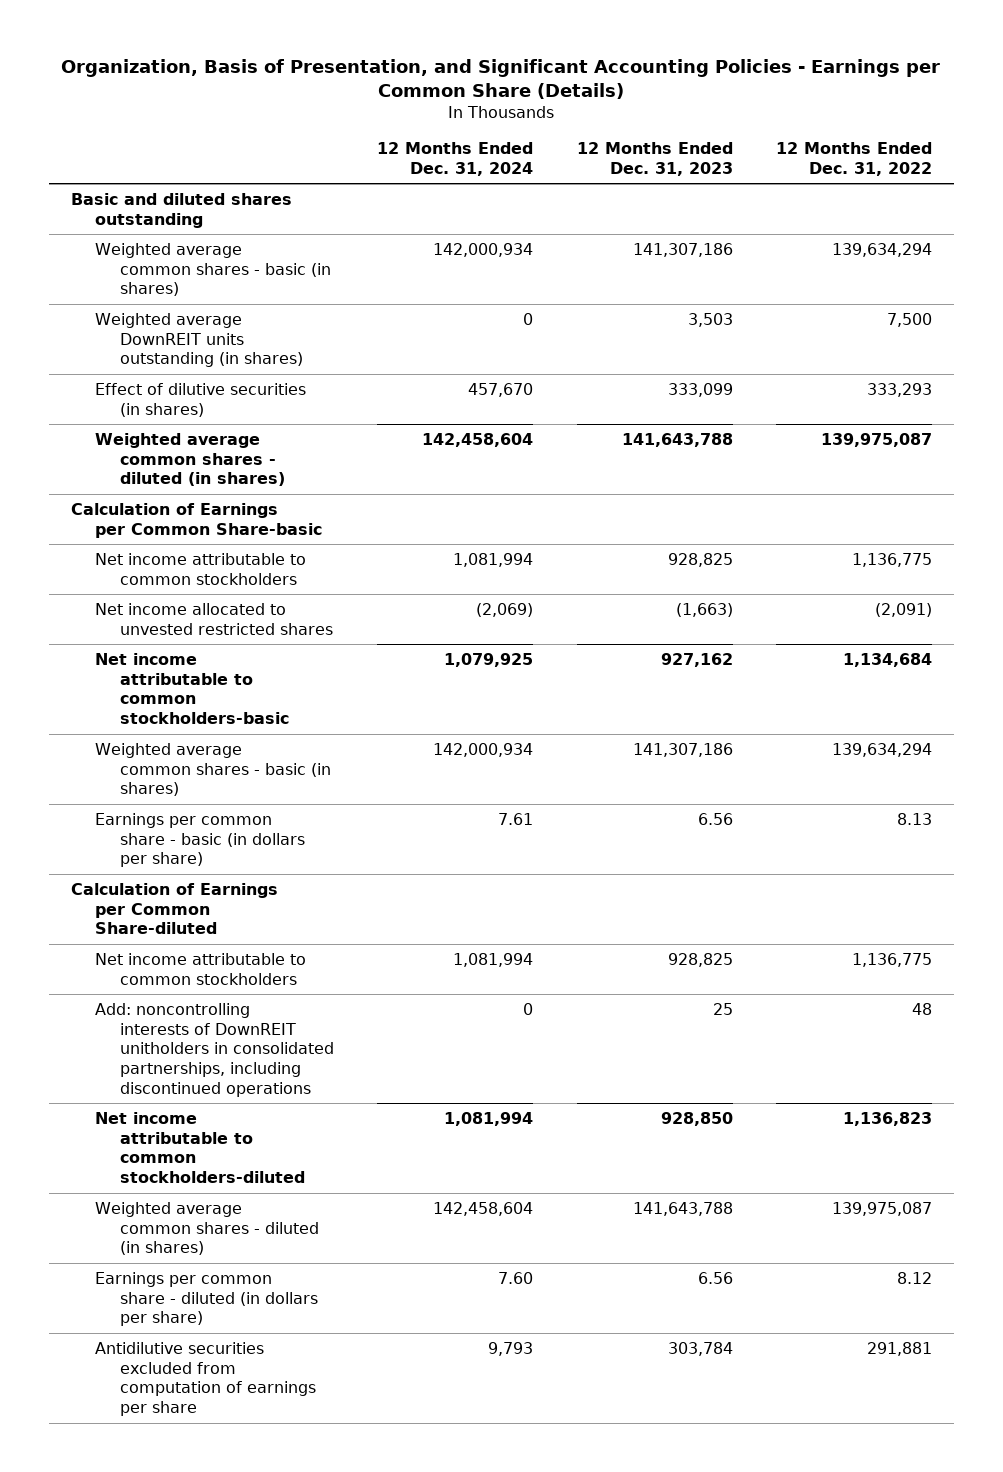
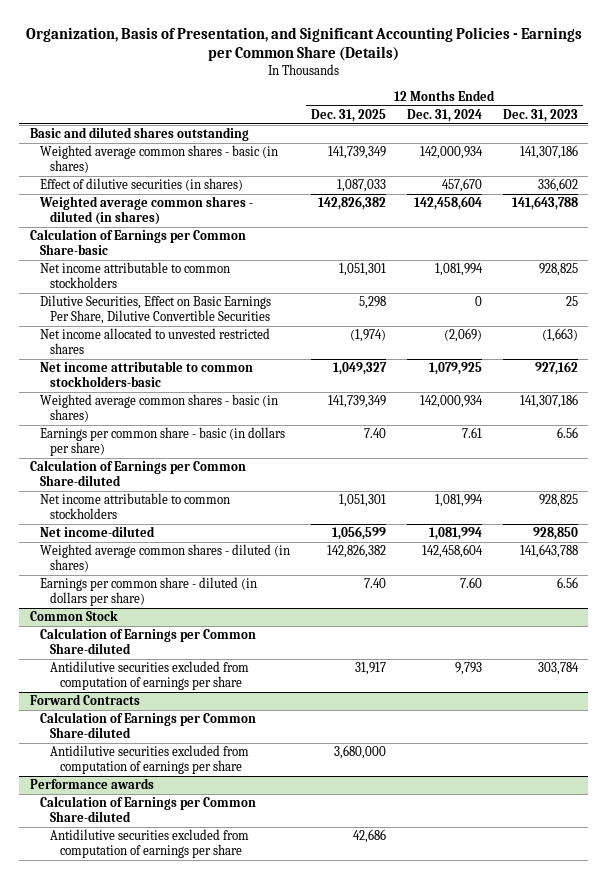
[775,142,932,177] 12 Months Ended Dec. 31, 2022 -> none
none -> [310,109,386,123] Dec. 31, 2025
[95,312,304,368] Weighted average DownREIT units outstanding (in shares) -> none
[667,382,733,397] 333,099 -> [537,178,578,193] 336,602
none -> [39,295,271,325] Dilutive Securities, Effect on Basic Earnings Per Share, Dilutive Convertible Securities
[95,1002,335,1097] Add: noncontrolling interests of DownREIT unitholders in consolidated partnerships, including discontinued operations -> none
[95,1111,306,1184] Net income attributable to common stockholders-diluted -> [39,526,155,538] Net income-diluted
none -> [29,610,118,622] Common Stock
none -> [39,628,256,655] Calculation of Earnings per Common Share-diluted
none -> [29,694,140,706] Forward Contracts
none -> [39,712,256,739] Calculation of Earnings per Common Share-diluted
none -> [49,745,249,775] Antidilutive securities excluded from computation of earnings per share
none -> [29,778,154,790] Performance awards
none -> [39,796,256,823] Calculation of Earnings per Common Share-diluted
none -> [49,829,249,859] Antidilutive securities excluded from computation of earnings per share

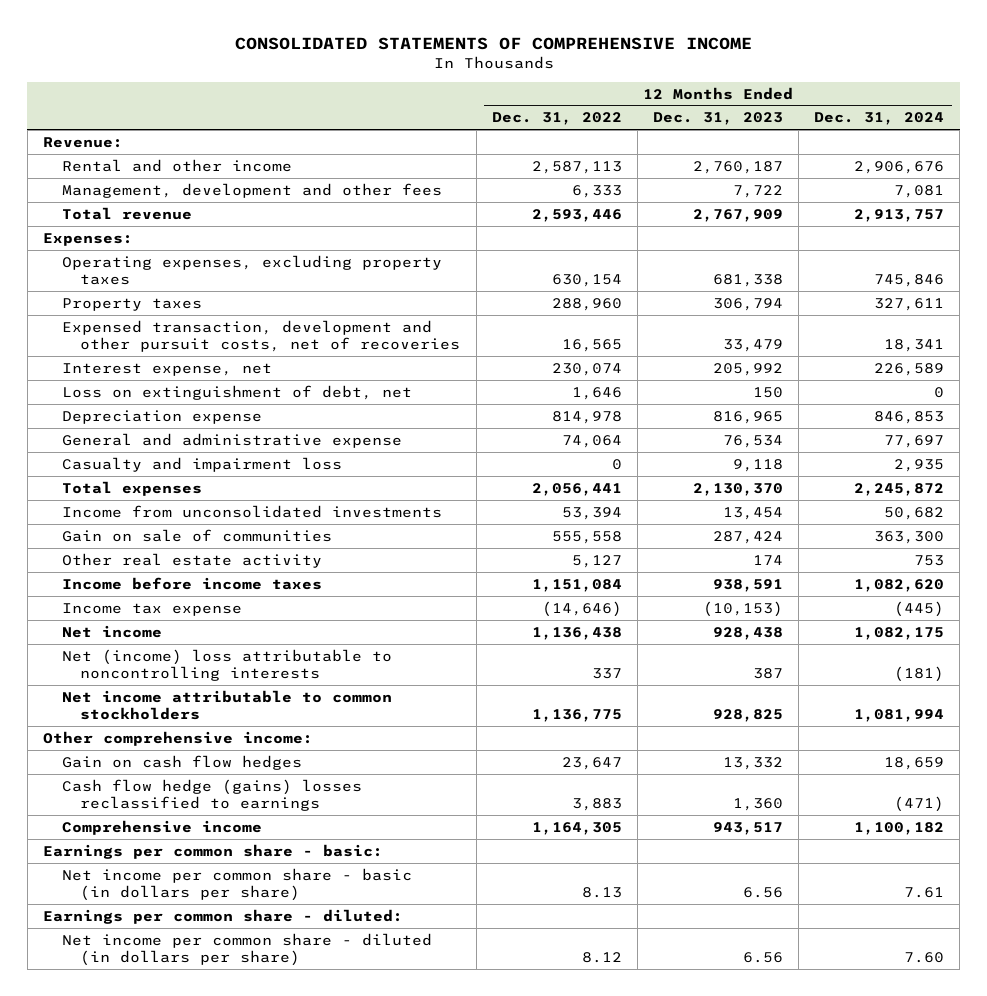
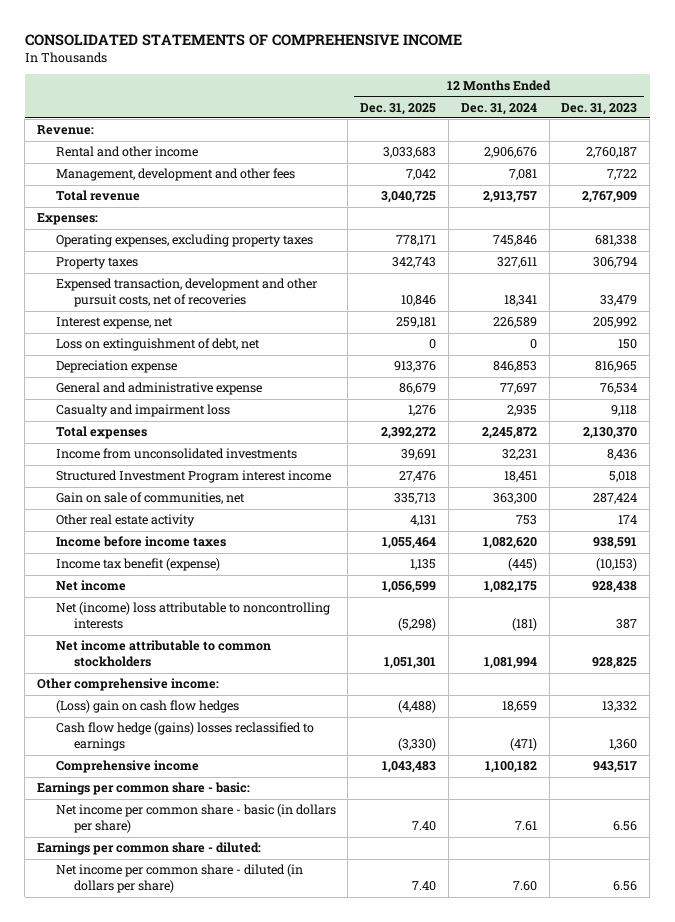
[491,112,622,126] Dec. 31, 2022 -> none
none -> [360,102,437,115] Dec. 31, 2025
[722,506,783,520] 13,454 -> [607,449,638,461] 8,436
[884,506,945,520] 50,682 -> [501,449,537,461] 32,231
none -> [55,470,331,484] Structured Investment Program interest income
[61,528,332,542] Gain on sale of communities -> [55,492,245,505] Gain on sale of communities, net
[61,602,242,616] Income tax expense -> [55,558,220,572] Income tax benefit (expense)
[61,754,302,770] Gain on cash flow hedges -> [55,700,239,714] (Loss) gain on cash flow hedges

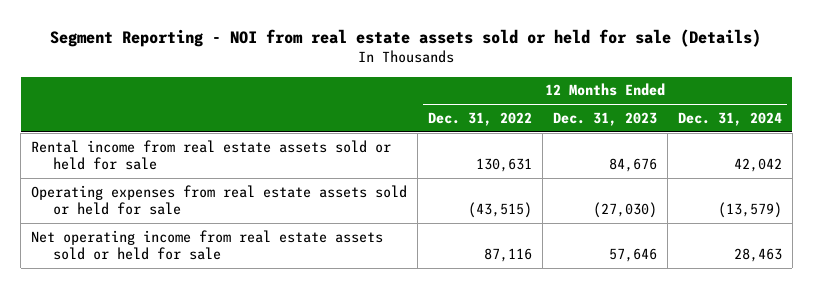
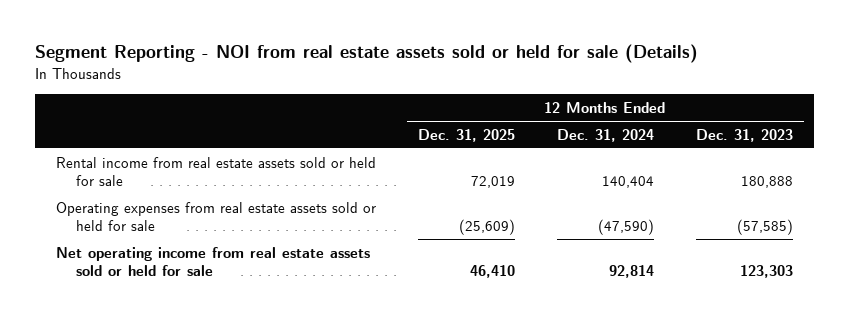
[427,111,532,126] Dec. 31, 2022 -> none
none -> [417,128,515,142] Dec. 31, 2025
[608,158,657,173] 84,676 -> [740,176,793,189] 180,888
[733,158,782,173] 42,042 -> [601,176,654,189] 140,404
[592,202,657,219] (27,030) -> [736,219,793,236] (57,585)
[717,202,782,219] (13,579) -> [597,219,654,236] (47,590)
[608,248,657,263] 57,646 -> [739,265,793,279] 123,303
[733,248,782,263] 28,463 -> [608,265,654,279] 92,814

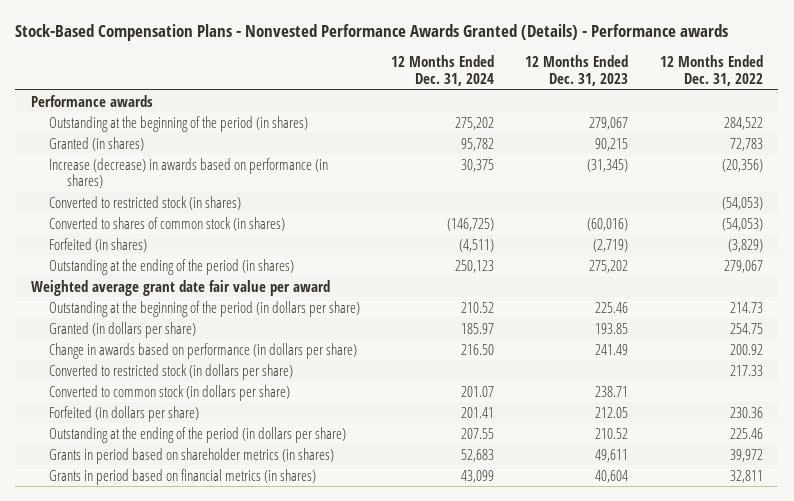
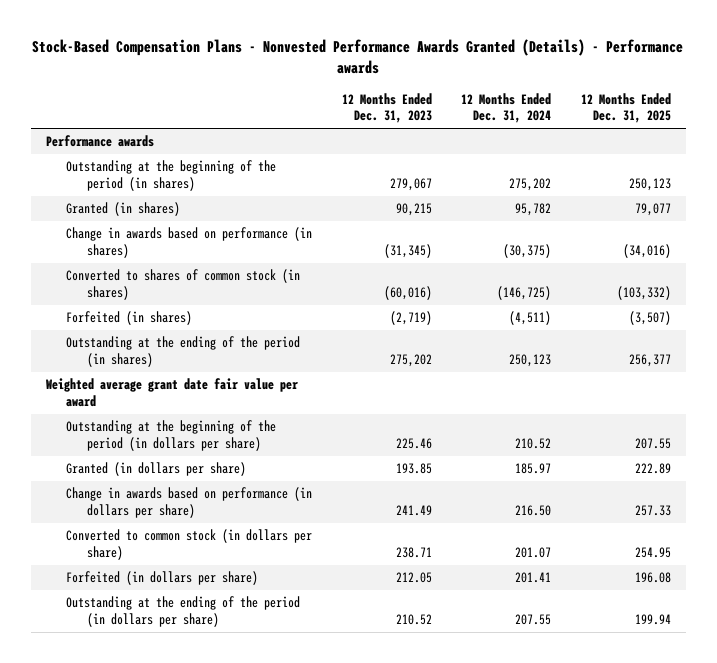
[659,55,763,87] 12 Months Ended Dec. 31, 2022 -> none
none -> [580,92,671,124] 12 Months Ended Dec. 31, 2025
[49,195,242,210] Converted to restricted stock (in shares) -> none
[49,157,329,189] Increase (decrease) in awards based on performance (in shares) -> [66,227,313,258] Change in awards based on performance (in shares)
[461,158,495,172] 30,375 -> [503,243,552,258] (30,375)
[49,363,294,380] Converted to restricted stock (in dollars per share) -> none
[49,447,335,464] Grants in period based on shareholder metrics (in shares) -> none
[49,468,317,485] Grants in period based on financial metrics (in shares) -> none

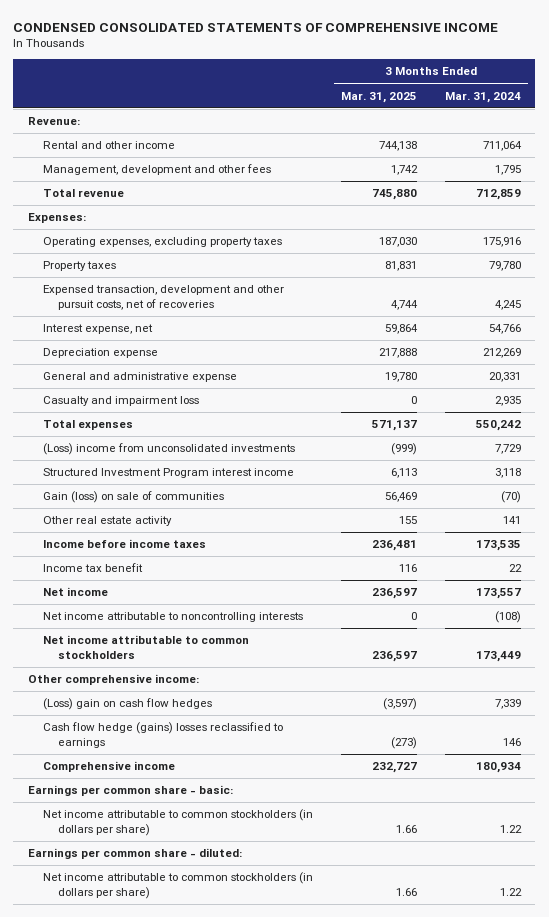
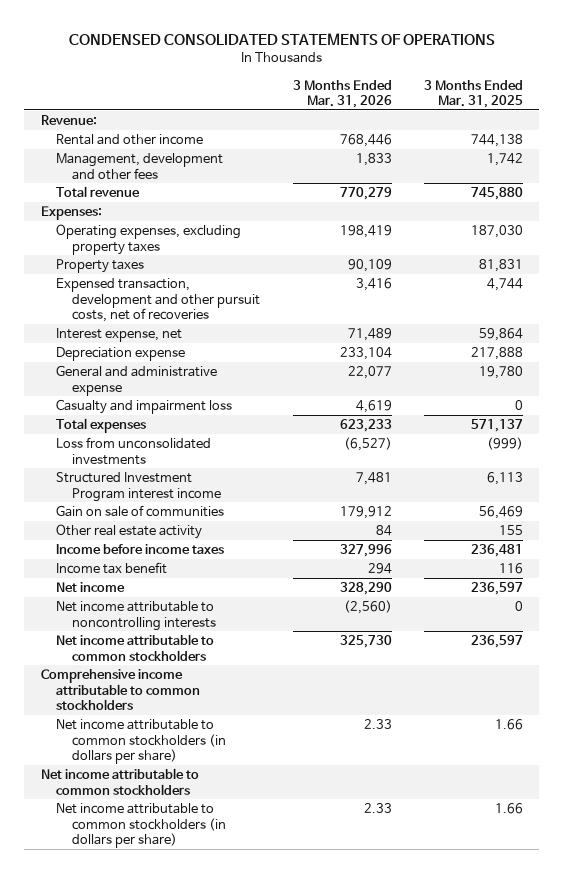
[13,22,499,32] CONDENSED CONSOLIDATED STATEMENTS OF COMPREHENSIVE INCOME -> [68,32,495,45] CONDENSED CONSOLIDATED STATEMENTS OF OPERATIONS
[444,91,521,103] Mar. 31, 2024 -> none
none -> [292,79,392,109] 3 Months Ended Mar. 31, 2026
[42,443,295,456] (Loss) income from unconsolidated investments -> [56,437,212,465] Loss from unconsolidated investments
[42,491,224,504] Gain (loss) on sale of communities -> [56,505,225,518] Gain on sale of communities
[27,674,199,686] Other comprehensive income: -> none
[42,698,212,711] (Loss) gain on cash flow hedges -> none
[42,722,283,749] Cash flow hedge (gains) losses reclassified to earnings -> none
[42,761,175,773] Comprehensive income -> none
[27,785,233,797] Earnings per common share - basic: -> [40,669,201,711] Comprehensive income attributable to common stockholders
[27,848,242,860] Earnings per common share - diluted: -> [40,768,199,795] Net income attributable to common stockholders

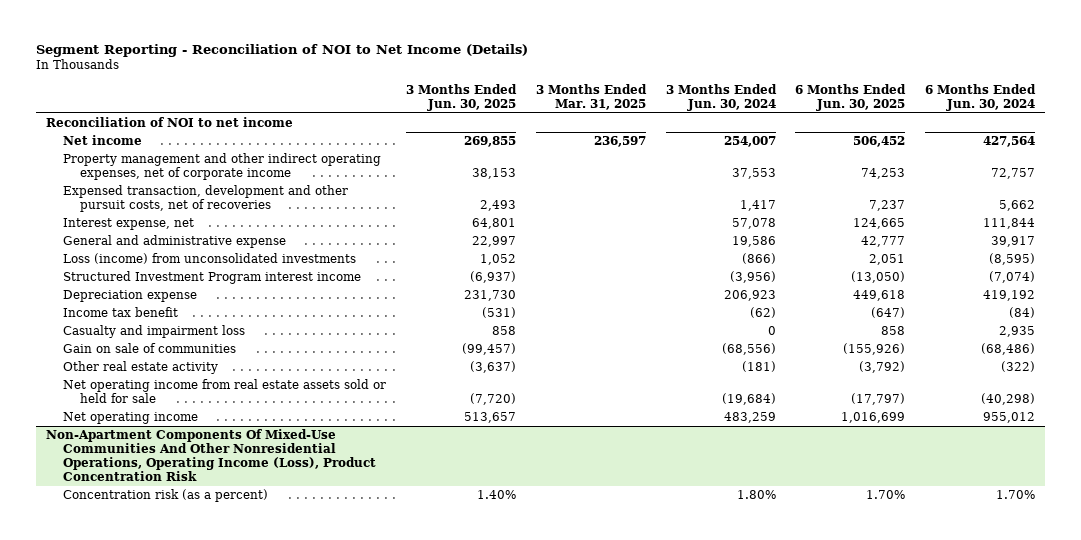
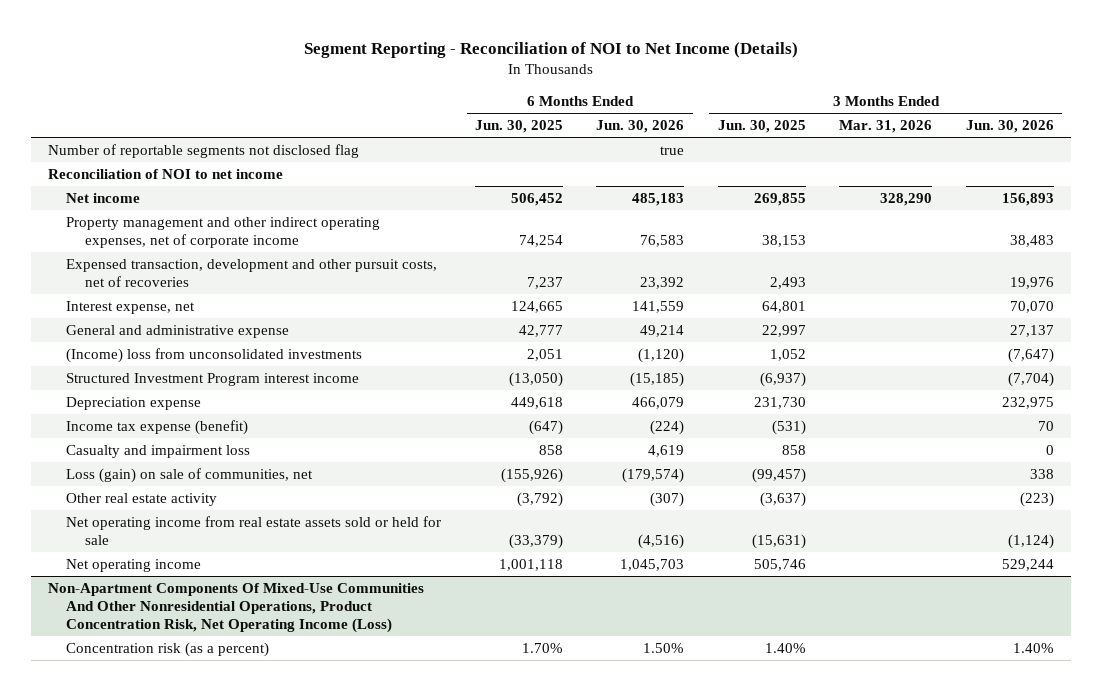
[535,83,647,110] 3 Months Ended Mar. 31, 2025 -> none
[665,83,777,111] 3 Months Ended Jun. 30, 2024 -> none
[925,83,1037,111] 6 Months Ended Jun. 30, 2024 -> none
none -> [596,119,685,133] Jun. 30, 2026
none -> [839,119,933,133] Mar. 31, 2026
none -> [965,119,1054,133] Jun. 30, 2026
none -> [47,143,359,158] Number of reportable segments not disclosed flag
[861,168,906,180] 74,253 -> [518,234,563,247] 74,254
[63,253,357,265] Loss (income) from unconsolidated investments -> [66,347,363,363] (Income) loss from unconsolidated investments
[63,307,179,318] Income tax benefit -> [66,419,249,435] Income tax expense (benefit)
[63,343,237,354] Gain on sale of communities -> [66,467,314,483] Loss (gain) on sale of communities, net
[469,393,516,406] (7,720) -> [751,533,806,549] (15,631)
[851,393,906,406] (17,797) -> [508,533,563,549] (33,379)
[463,412,516,424] 513,657 -> [753,558,806,571] 505,746
[841,412,906,424] 1,016,699 -> [498,558,563,571] 1,001,118
[45,429,377,481] Non-Apartment Components Of Mixed-Use Communities And Other Nonresidential Operations, Operating Income (Loss), Product Concentration Risk -> [47,582,424,633] Non-Apartment Components Of Mixed-Use Communities And Other Nonresidential Operations, Product Concentration Risk, Net Operating Income (Loss)

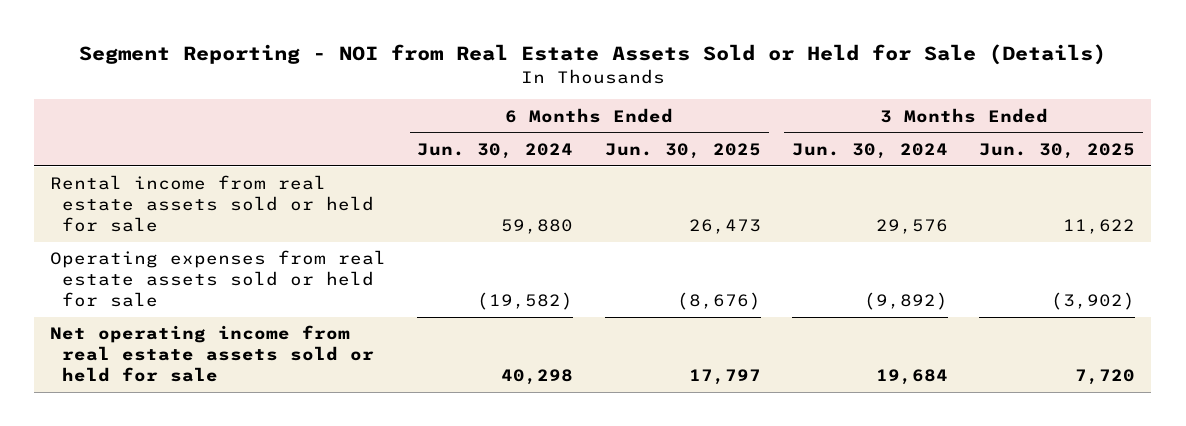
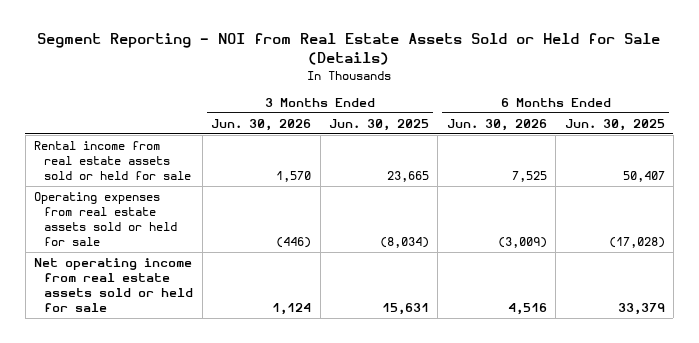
[417,142,574,159] Jun. 30, 2024 -> none
[792,142,949,159] Jun. 30, 2024 -> none
none -> [211,118,312,131] Jun. 30, 2026
none -> [446,118,547,131] Jun. 30, 2026
[688,219,761,235] 26,473 -> [622,171,665,183] 50,407
[1063,219,1136,235] 11,622 -> [387,171,430,183] 23,665
[676,292,761,311] (8,676) -> [608,237,665,249] (17,028)
[1051,292,1136,311] (3,902) -> [380,237,430,249] (8,034)
[688,369,761,386] 17,797 -> [617,303,665,316] 33,379
[1075,369,1136,386] 7,720 -> [382,303,430,316] 15,631

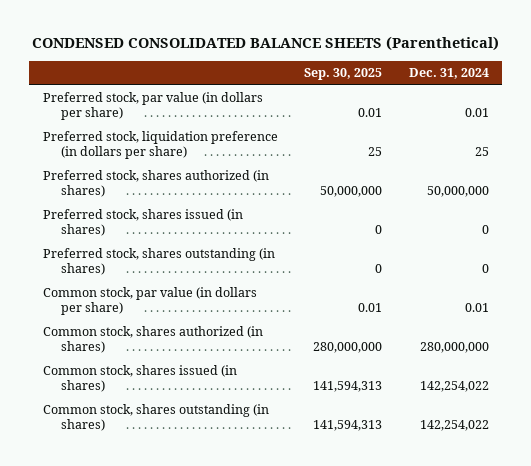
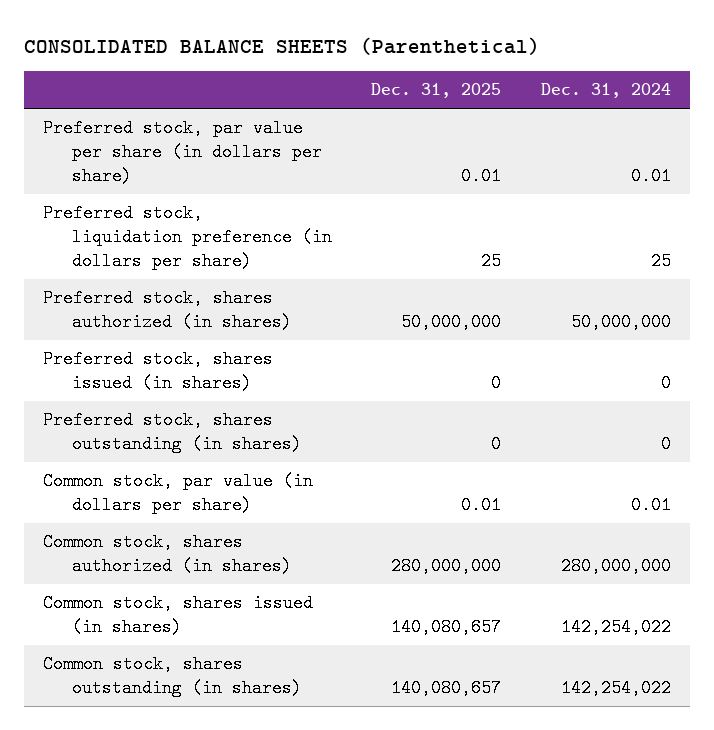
[31,36,499,52] CONDENSED CONSOLIDATED BALANCE SHEETS (Parenthetical) -> [23,36,540,55] CONSOLIDATED BALANCE SHEETS (Parenthetical)
[304,68,383,81] Sep. 30, 2025 -> none
none -> [371,83,502,99] Dec. 31, 2025
[42,92,263,121] Preferred stock, par value (in dollars per share) -> [43,119,323,186] Preferred stock, par value per share (in dollars per share)

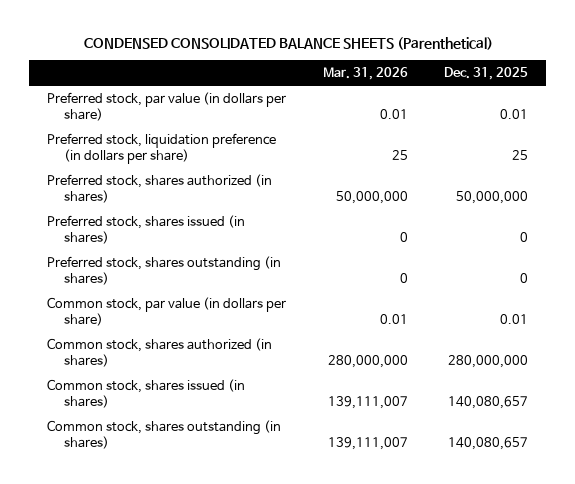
[23,36,540,55] CONSOLIDATED BALANCE SHEETS (Parenthetical) -> [83,37,493,51] CONDENSED CONSOLIDATED BALANCE SHEETS (Parenthetical)
[540,83,671,99] Dec. 31, 2024 -> none
none -> [322,67,408,81] Mar. 31, 2026
[43,119,323,186] Preferred stock, par value per share (in dollars per share) -> [47,91,287,121] Preferred stock, par value (in dollars per share)

